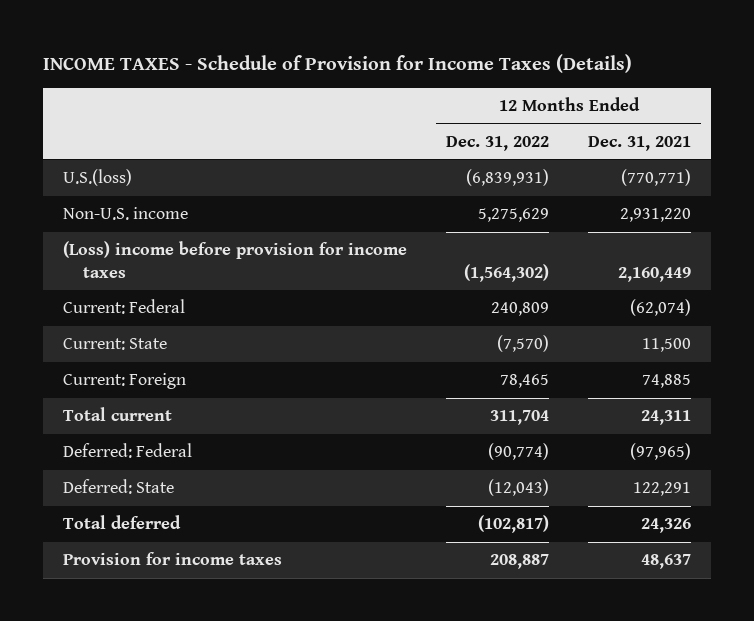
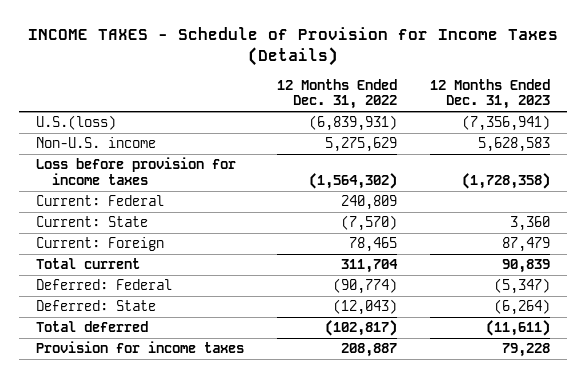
[588,135,692,151] Dec. 31, 2021 -> none
none -> [430,78,551,110] 12 Months Ended Dec. 31, 2023
[62,241,407,278] (Loss) income before provision for income taxes -> [35,157,236,186] Loss before provision for income taxes

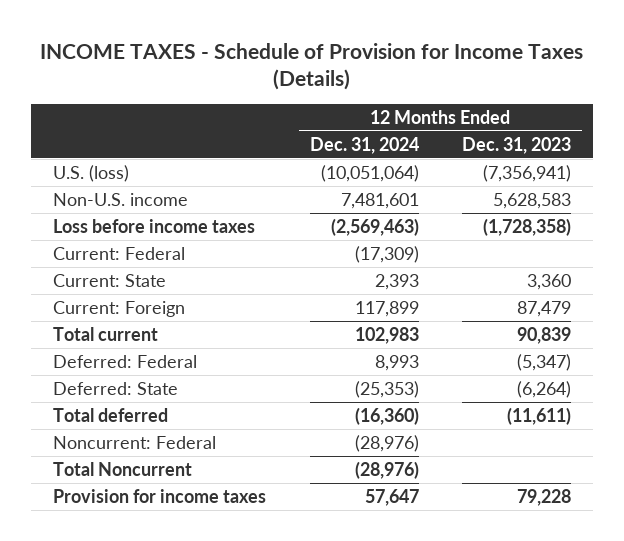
[277,78,398,110] 12 Months Ended Dec. 31, 2022 -> none
none -> [309,136,419,154] Dec. 31, 2024
[35,115,116,131] U.S.(loss) -> [52,164,129,182] U.S. (loss)
[35,157,236,186] Loss before provision for income taxes -> [52,218,255,233] Loss before income taxes
none -> [52,435,216,449] Noncurrent: Federal
none -> [52,461,192,476] Total Noncurrent

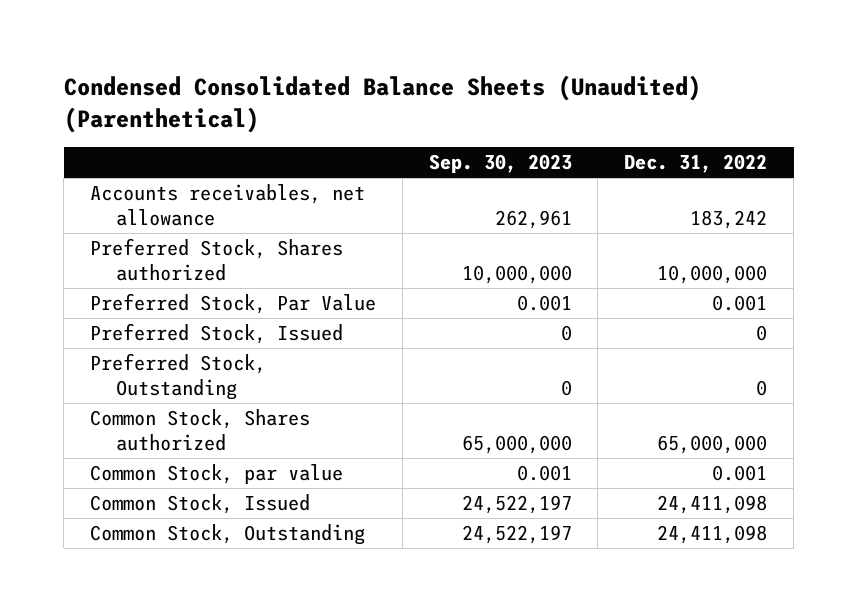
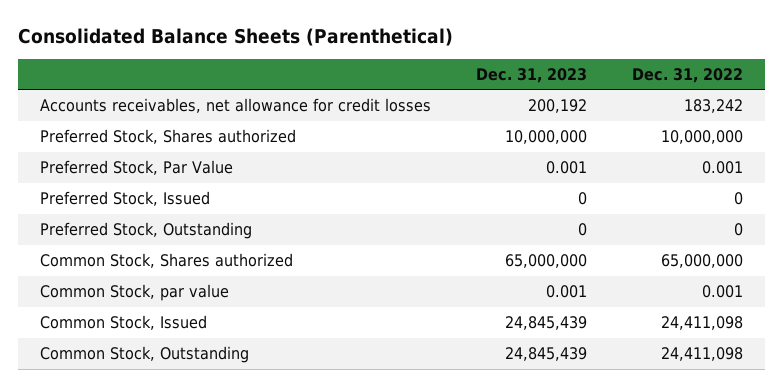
[63,75,701,133] Condensed Consolidated Balance Sheets (Unaudited) (Parenthetical) -> [17,27,453,46] Consolidated Balance Sheets (Parenthetical)
[428,154,572,174] Sep. 30, 2023 -> none
none -> [476,67,588,83] Dec. 31, 2023
[90,184,366,226] Accounts receivables, net allowance -> [40,98,432,114] Accounts receivables, net allowance for credit losses

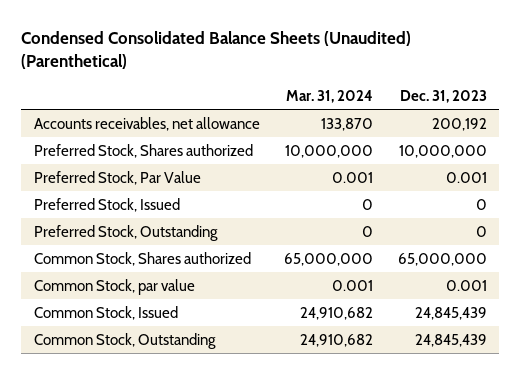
[17,27,453,46] Consolidated Balance Sheets (Parenthetical) -> [21,31,412,70] Condensed Consolidated Balance Sheets (Unaudited) (Parenthetical)
[632,67,744,83] Dec. 31, 2022 -> none
none -> [286,89,374,103] Mar. 31, 2024
[40,98,432,114] Accounts receivables, net allowance for credit losses -> [33,116,260,131] Accounts receivables, net allowance

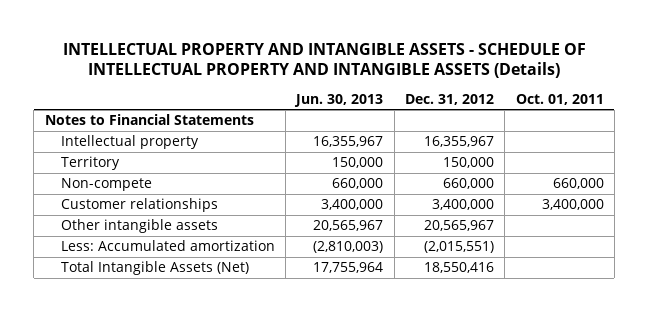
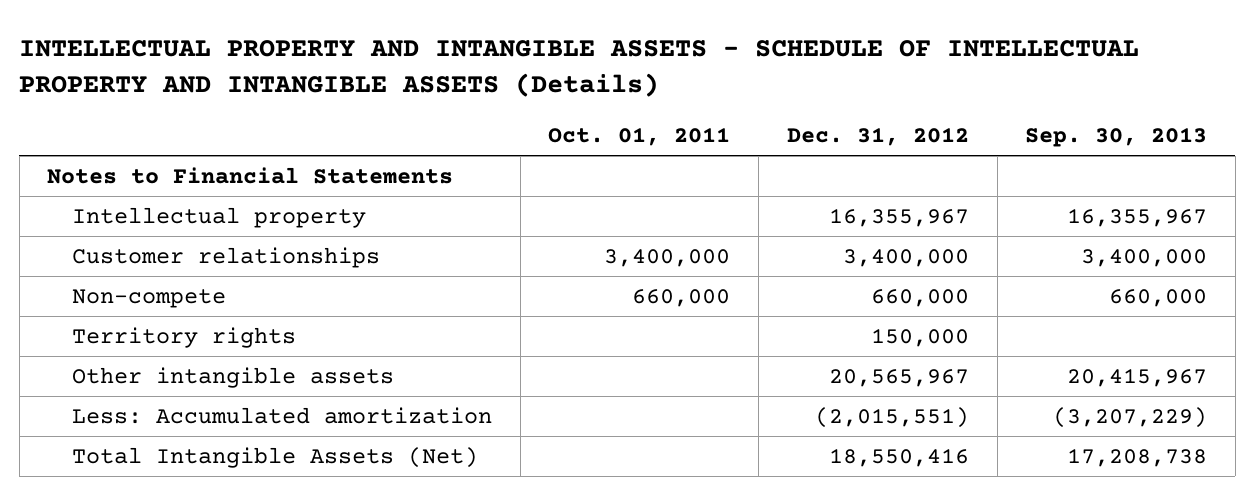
[294,93,384,107] Jun. 30, 2013 -> none
none -> [1025,127,1208,148] Sep. 30, 2013
[60,156,120,171] Territory -> none
[60,178,152,192] Non-compete -> [72,288,227,308] Non-compete
none -> [72,326,297,348] Territory rights

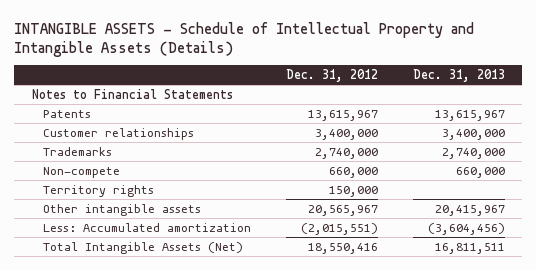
[19,39,1140,98] INTELLECTUAL PROPERTY AND INTANGIBLE ASSETS - SCHEDULE OF INTELLECTUAL PROPERTY AND INTANGIBLE ASSETS (Details) -> [14,21,475,57] INTANGIBLE ASSETS - Schedule of Intellectual Property and Intangible Assets (Details)
[548,127,731,147] Oct. 01, 2011 -> none
[1025,127,1208,148] Sep. 30, 2013 -> none
none -> [412,69,505,83] Dec. 31, 2013
[72,206,367,228] Intellectual property -> none
none -> [42,109,91,118] Patents
none -> [42,146,112,156] Trademarks

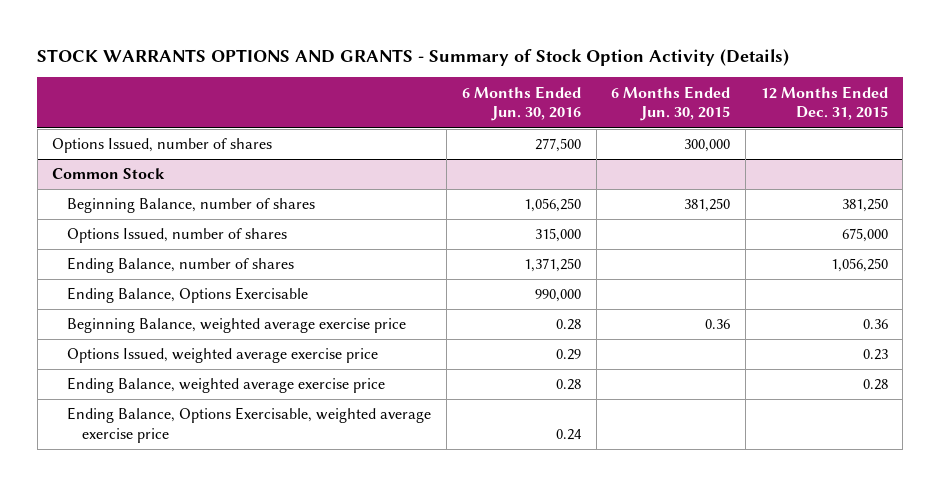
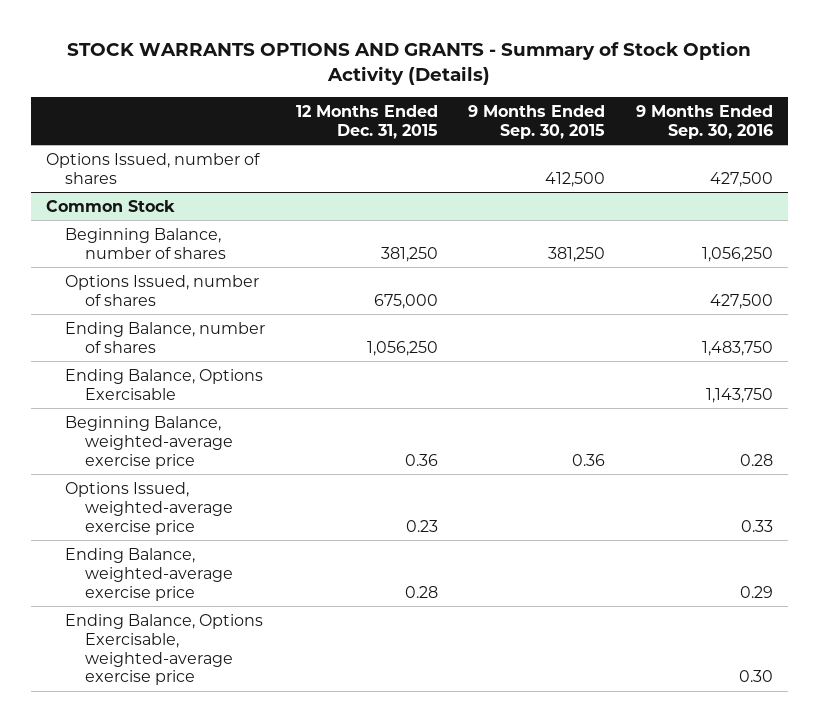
[461,85,581,122] 6 Months Ended Jun. 30, 2016 -> none
[611,85,731,122] 6 Months Ended Jun. 30, 2015 -> none
none -> [468,104,606,139] 9 Months Ended Sep. 30, 2015
none -> [635,104,773,139] 9 Months Ended Sep. 30, 2016
[67,318,407,334] Beginning Balance, weighted average exercise price -> [65,415,234,469] Beginning Balance, weighted-average exercise price
[67,348,379,364] Options Issued, weighted average exercise price -> [65,481,234,535] Options Issued, weighted-average exercise price
[67,377,386,394] Ending Balance, weighted average exercise price -> [65,547,234,601] Ending Balance, weighted-average exercise price
[67,407,432,444] Ending Balance, Options Exercisable, weighted average exercise price -> [65,613,264,686] Ending Balance, Options Exercisable, weighted-average exercise price

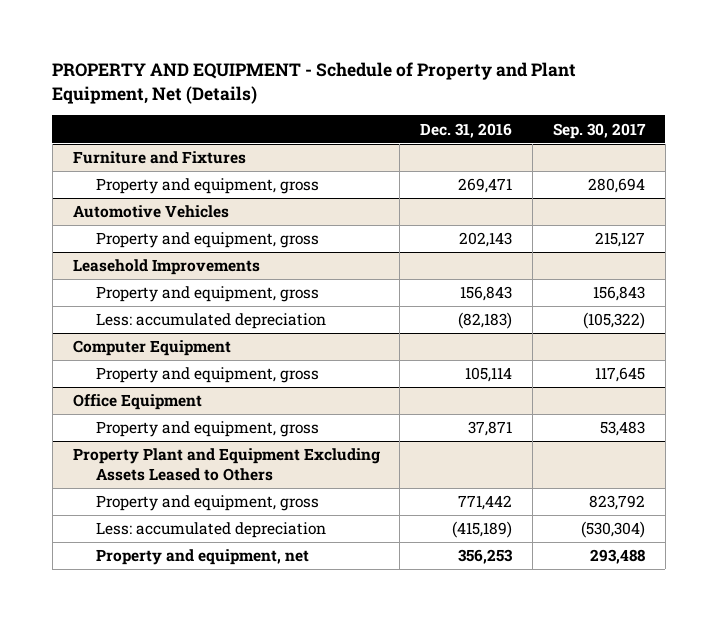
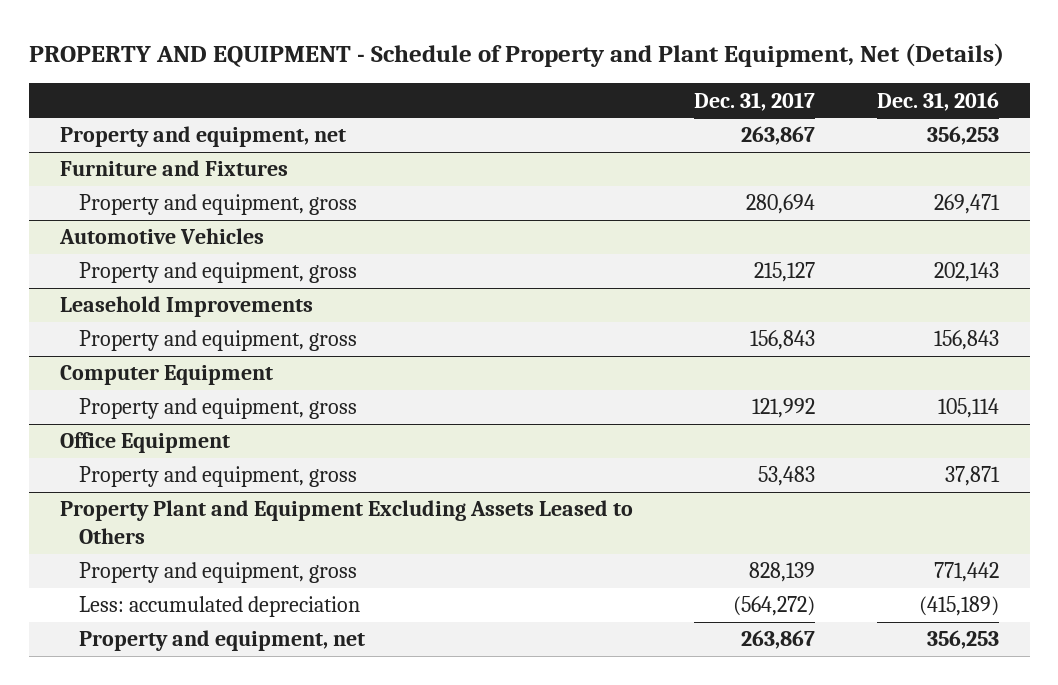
[552,122,646,139] Sep. 30, 2017 -> none
none -> [694,91,816,111] Dec. 31, 2017
none -> [59,126,346,148] Property and equipment, net
[96,313,327,330] Less: accumulated depreciation -> none

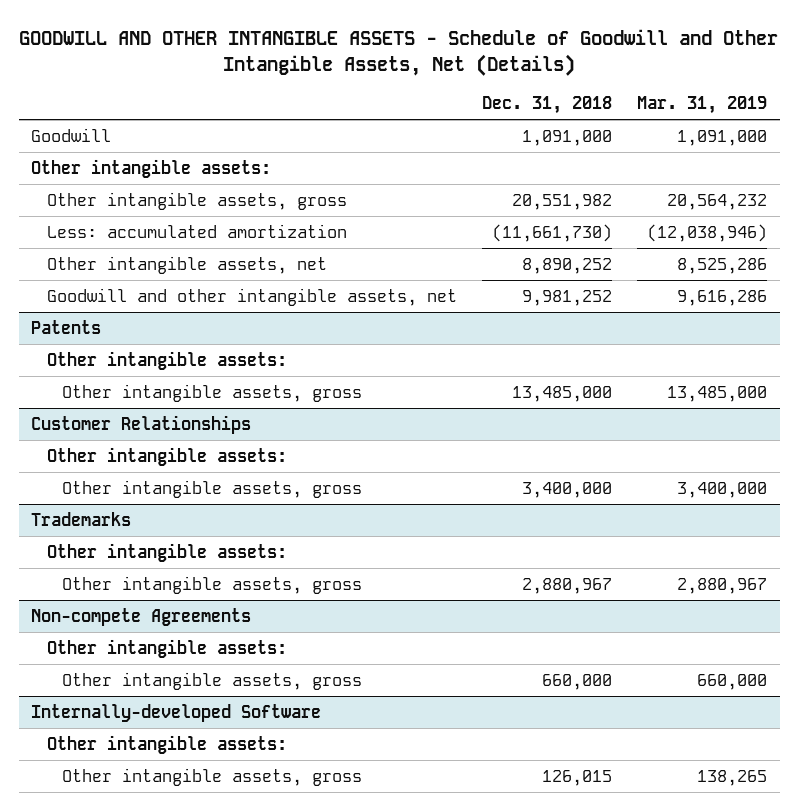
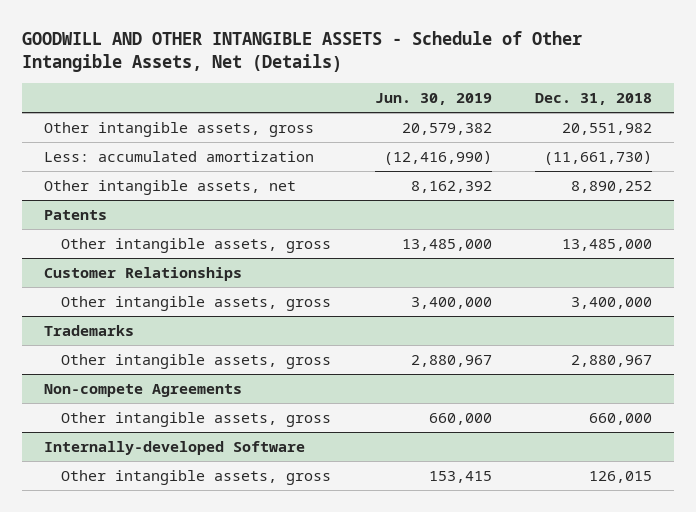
[19,28,779,76] GOODWILL AND OTHER INTANGIBLE ASSETS - Schedule of Goodwill and Other Intangible Assets, Net (Details) -> [21,31,582,73] GOODWILL AND OTHER INTANGIBLE ASSETS - Schedule of Other Intangible Assets, Net (Details)
[637,96,768,115] Mar. 31, 2019 -> none
none -> [374,93,492,106] Jun. 30, 2019
[31,127,112,142] Goodwill -> none
[31,158,272,178] Other intangible assets: -> none
[46,287,457,306] Goodwill and other intangible assets, net -> none
[46,350,287,370] Other intangible assets: -> none
[46,446,287,466] Other intangible assets: -> none
[46,542,287,562] Other intangible assets: -> none
[46,638,287,658] Other intangible assets: -> none
[46,734,287,754] Other intangible assets: -> none

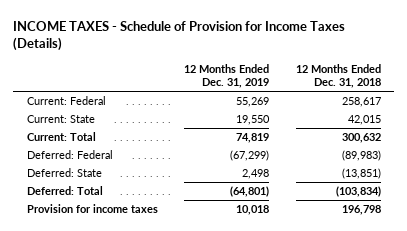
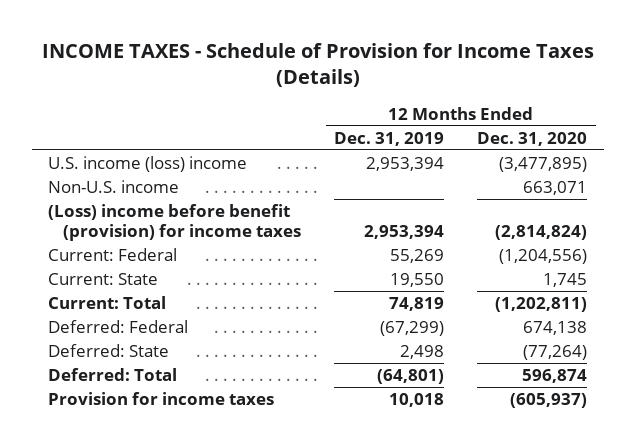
[295,63,381,89] 12 Months Ended Dec. 31, 2018 -> none
none -> [477,131,588,146] Dec. 31, 2020
none -> [48,156,248,173] U.S. income (loss) income
none -> [48,180,180,194] Non-U.S. income
none -> [48,204,302,242] (Loss) income before benefit (provision) for income taxes

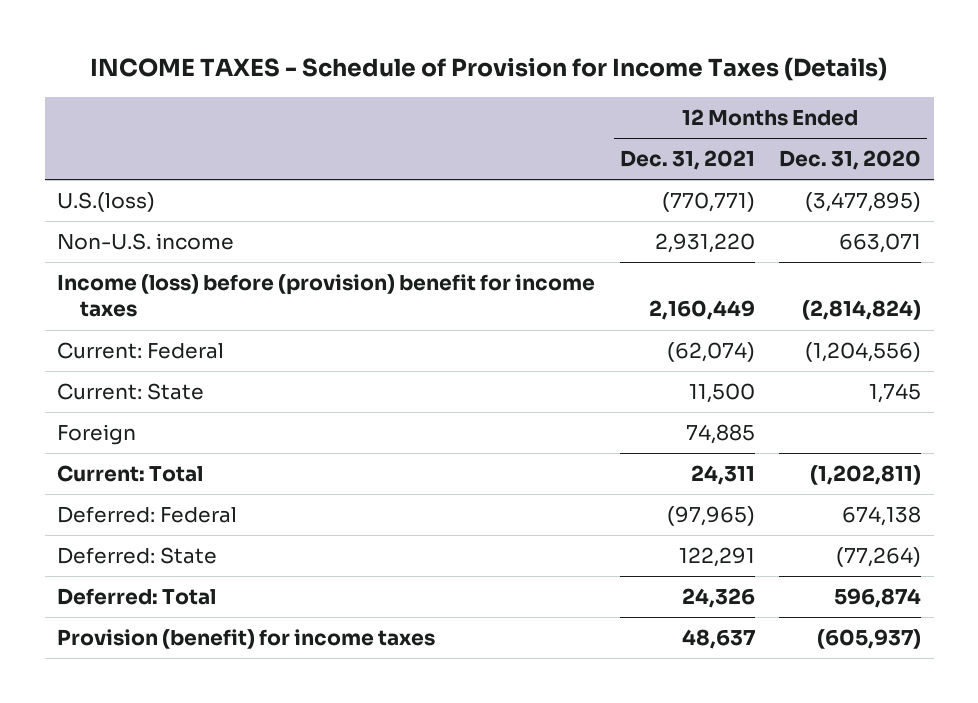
[334,131,445,146] Dec. 31, 2019 -> none
none -> [619,150,755,171] Dec. 31, 2021
[48,156,248,173] U.S. income (loss) income -> [57,192,156,213] U.S.(loss)
[48,204,302,242] (Loss) income before benefit (provision) for income taxes -> [57,274,596,318] Income (loss) before (provision) benefit for income taxes
none -> [57,424,137,446] Foreign
[48,392,275,406] Provision for income taxes -> [57,629,436,650] Provision (benefit) for income taxes

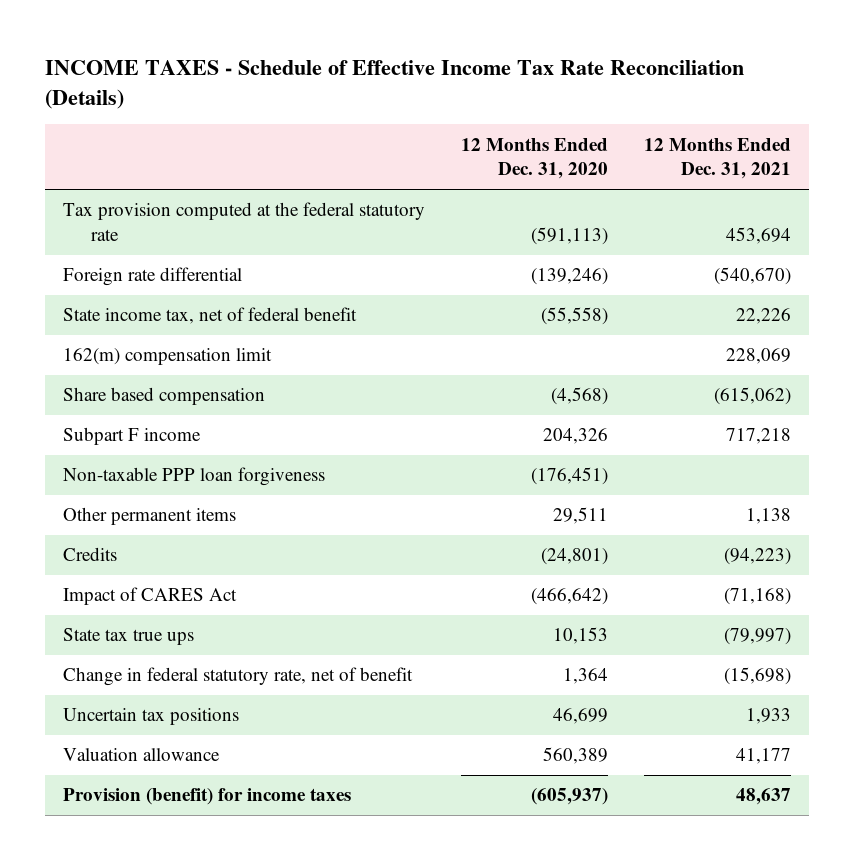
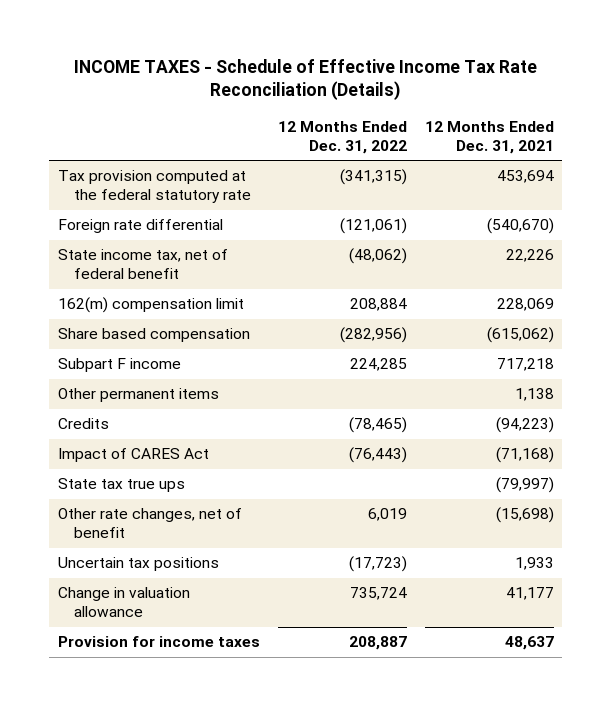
[461,137,609,180] 12 Months Ended Dec. 31, 2020 -> none
none -> [277,120,407,154] 12 Months Ended Dec. 31, 2022
[63,467,326,487] Non-taxable PPP loan forgiveness -> none
[63,667,414,687] Change in federal statutory rate, net of benefit -> [57,508,242,539] Other rate changes, net of benefit
[63,748,221,762] Valuation allowance -> [57,587,190,618] Change in valuation allowance
[63,788,352,806] Provision (benefit) for income taxes -> [57,636,260,648] Provision for income taxes

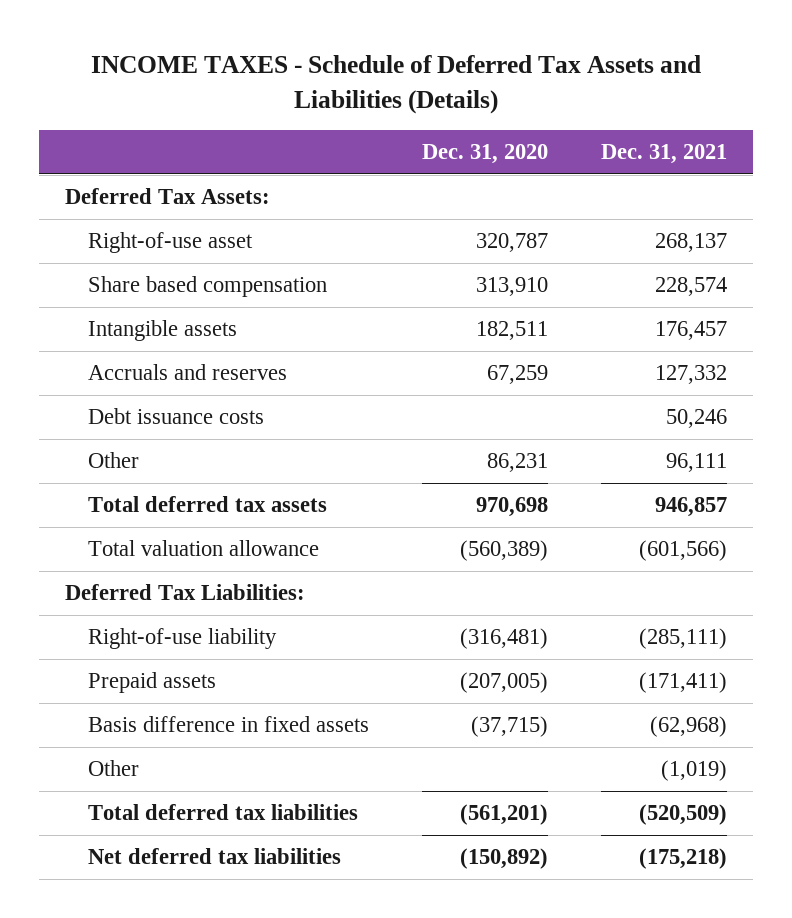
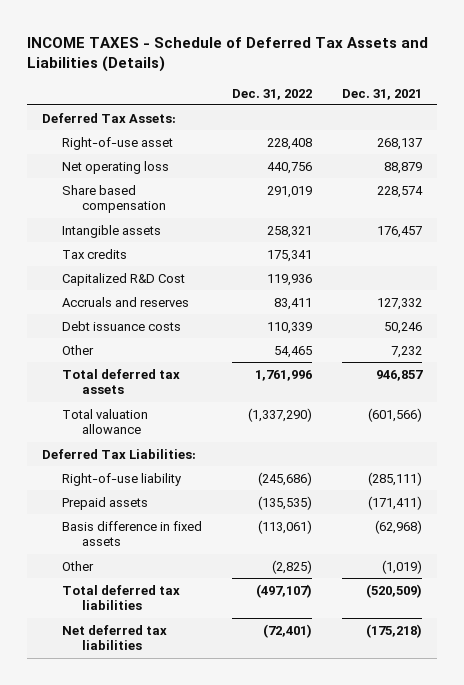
[421,144,548,165] Dec. 31, 2020 -> none
none -> [232,88,313,100] Dec. 31, 2022
none -> [62,160,170,174] Net operating loss
none -> [62,248,128,259] Tax credits
none -> [62,272,186,286] Capitalized R&D Cost
[665,453,727,473] 96,111 -> [390,345,422,358] 7,232

